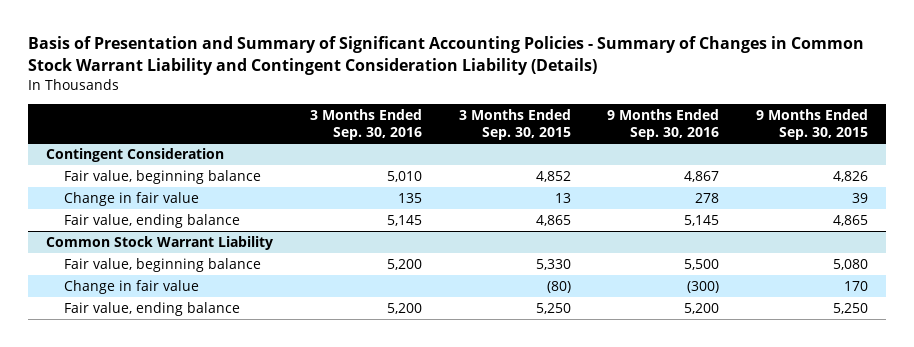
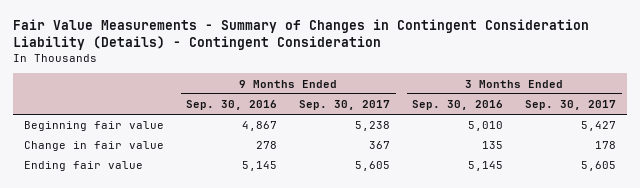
[27,36,864,76] Basis of Presentation and Summary of Significant Accounting Policies - Summary of Changes in Common Stock Warrant Liability and Contingent Consideration Liability (Details) -> [13,19,590,51] Fair Value Measurements - Summary of Changes in Contingent Consideration Liability (Details) - Contingent Consideration
[458,109,571,140] 3 Months Ended Sep. 30, 2015 -> none
[756,109,869,140] 9 Months Ended Sep. 30, 2015 -> none
none -> [299,100,391,111] Sep. 30, 2017
none -> [525,100,617,111] Sep. 30, 2017
[46,147,225,162] Contingent Consideration -> none
[64,169,262,184] Fair value, beginning balance -> [24,121,165,132] Beginning fair value
[46,235,274,250] Common Stock Warrant Liability -> none
[64,257,262,272] Fair value, beginning balance -> none
[64,279,200,294] Change in fair value -> none
[64,301,241,316] Fair value, ending balance -> none
[64,213,241,228] Fair value, ending balance -> [24,161,144,172] Ending fair value

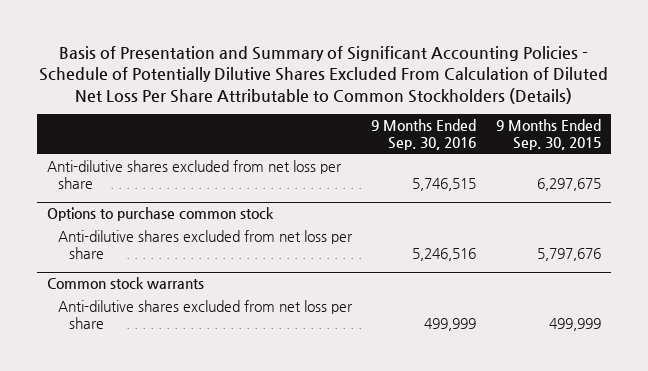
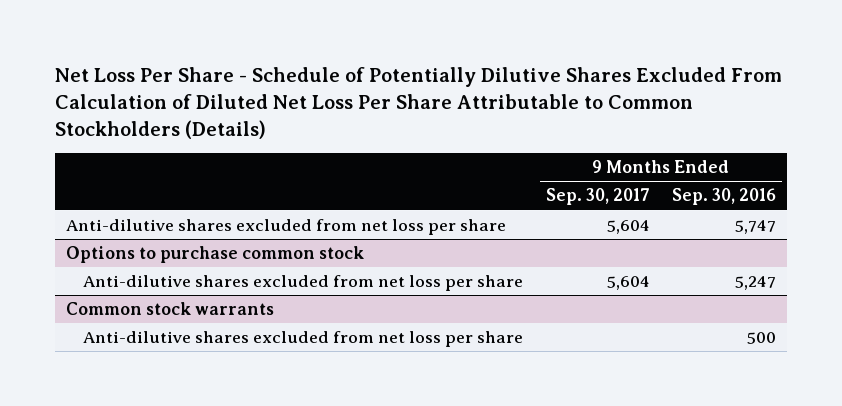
[38,46,608,104] Basis of Presentation and Summary of Significant Accounting Policies - Schedule of Potentially Dilutive Shares Excluded From Calculation of Diluted Net Loss Per Share Attributable to Common Stockholders (Details) -> [54,66,782,139] Net Loss Per Share - Schedule of Potentially Dilutive Shares Excluded From Calculation of Diluted Net Loss Per Share Attributable to Common Stockholders (Details)
[495,119,601,151] 9 Months Ended Sep. 30, 2015 -> none
none -> [545,188,650,206] Sep. 30, 2017
[412,178,477,192] 5,746,515 -> [734,220,776,235] 5,747
[412,248,477,262] 5,246,516 -> [734,276,776,291] 5,247
[424,318,477,332] 499,999 -> [746,332,776,345] 500

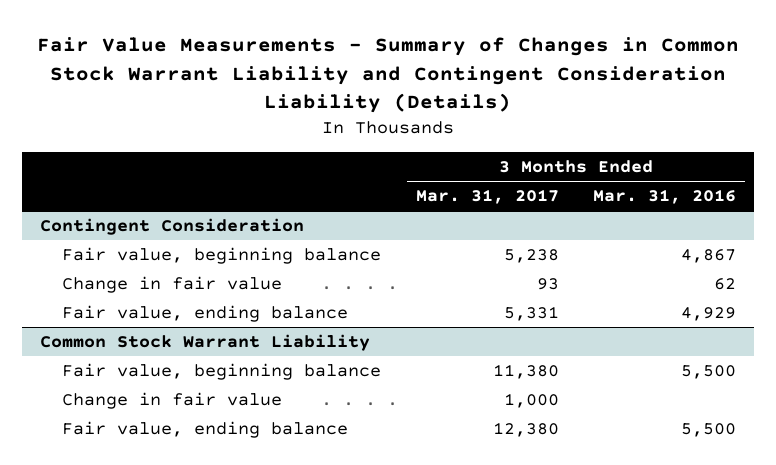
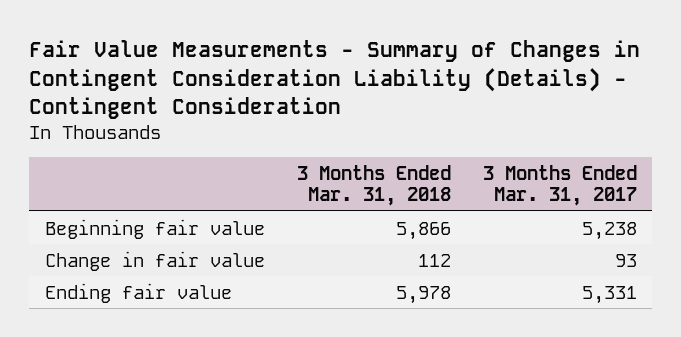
[37,36,740,114] Fair Value Measurements - Summary of Changes in Common Stock Warrant Liability and Contingent Consideration Liability (Details) -> [28,40,640,120] Fair Value Measurements - Summary of Changes in Contingent Consideration Liability (Details) - Contingent Consideration
[593,189,737,205] Mar. 31, 2016 -> none
none -> [296,164,451,207] 3 Months Ended Mar. 31, 2018
[39,218,304,236] Contingent Consideration -> none
[62,247,382,265] Fair value, beginning balance -> [44,218,265,239] Beginning fair value
[39,334,370,352] Common Stock Warrant Liability -> none
[62,363,382,381] Fair value, beginning balance -> none
[62,392,283,410] Change in fair value -> none
[62,421,349,439] Fair value, ending balance -> none
[62,305,349,323] Fair value, ending balance -> [44,282,232,303] Ending fair value

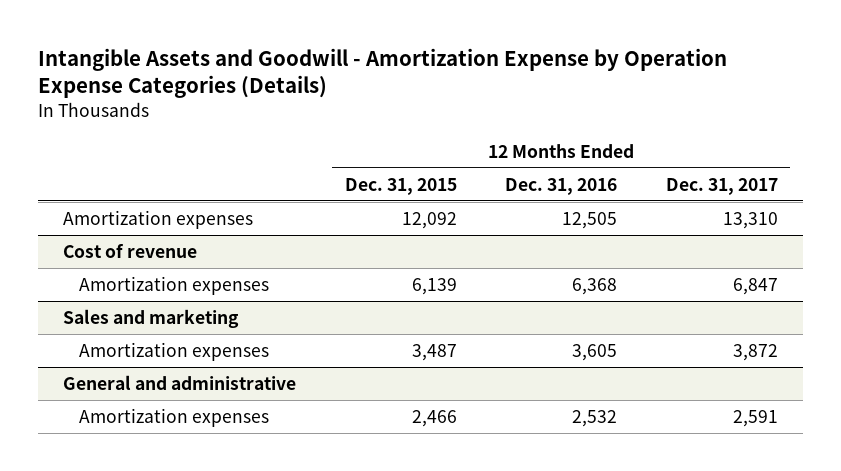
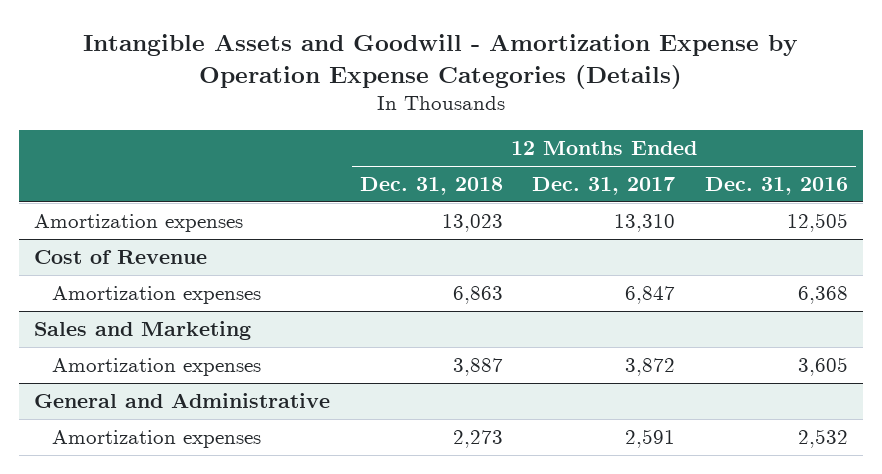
[344,177,457,195] Dec. 31, 2015 -> none
none -> [359,176,503,195] Dec. 31, 2018
[62,242,197,258] Cost of revenue -> [34,249,208,264] Cost of Revenue
[62,308,239,328] Sales and marketing -> [34,320,252,340] Sales and Marketing
[62,374,296,390] General and administrative -> [34,392,331,408] General and Administrative

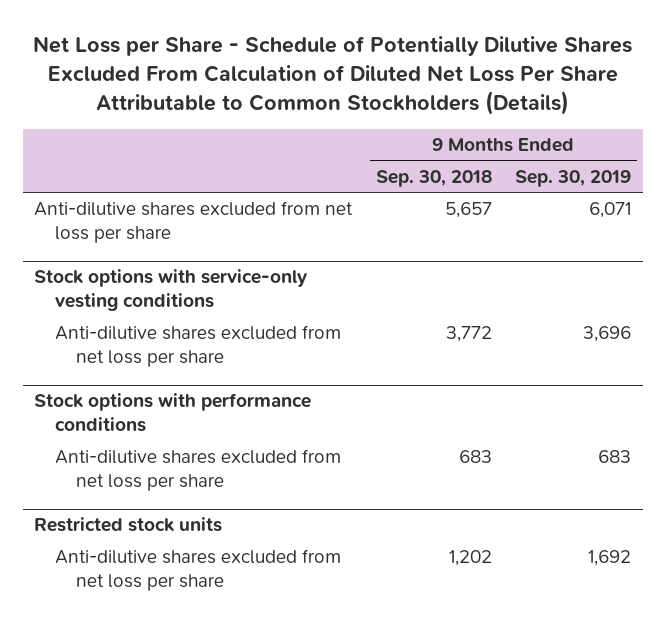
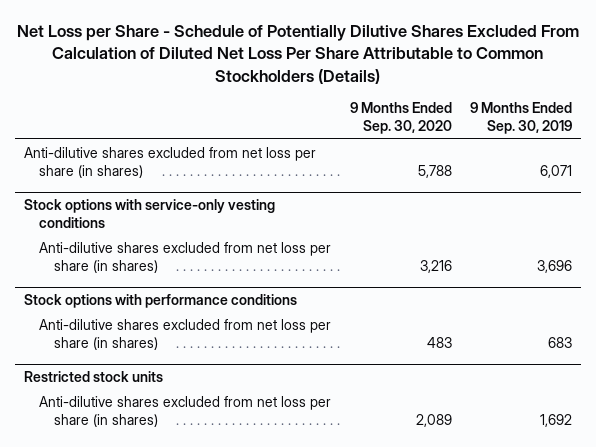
[375,169,492,187] Sep. 30, 2018 -> none
none -> [349,102,452,135] 9 Months Ended Sep. 30, 2020
[34,201,354,244] Anti-dilutive shares excluded from net loss per share -> [24,146,317,178] Anti-dilutive shares excluded from net loss per share (in shares)
[54,325,341,368] Anti-dilutive shares excluded from net loss per share -> [39,241,332,273] Anti-dilutive shares excluded from net loss per share (in shares)
[54,449,341,492] Anti-dilutive shares excluded from net loss per share -> [39,318,332,350] Anti-dilutive shares excluded from net loss per share (in shares)
[54,549,341,592] Anti-dilutive shares excluded from net loss per share -> [39,395,332,427] Anti-dilutive shares excluded from net loss per share (in shares)

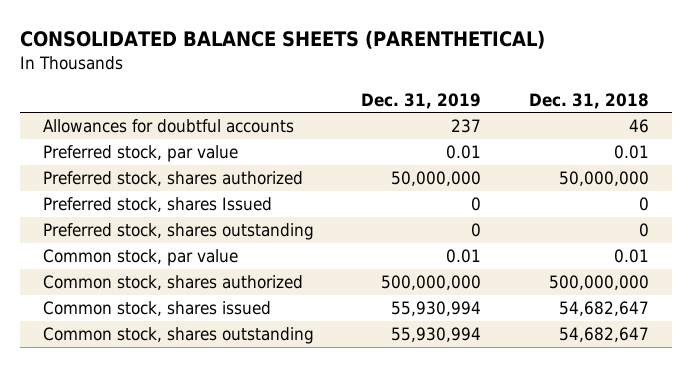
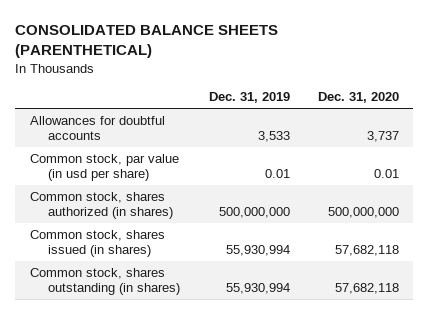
[528,92,649,109] Dec. 31, 2018 -> none
none -> [317,92,399,104] Dec. 31, 2020
[43,145,239,163] Preferred stock, par value -> none
[43,171,304,187] Preferred stock, shares authorized -> none
[43,197,273,213] Preferred stock, shares Issued -> none
[43,223,315,241] Preferred stock, shares outstanding -> none
[451,119,482,134] 237 -> [257,131,290,143] 3,533
[43,249,239,267] Common stock, par value -> [29,153,179,182] Common stock, par value (in usd per share)
[43,275,304,291] Common stock, shares authorized -> [29,191,174,220] Common stock, shares authorized (in shares)
[43,301,272,317] Common stock, shares issued -> [29,229,165,258] Common stock, shares issued (in shares)
[43,327,315,345] Common stock, shares outstanding -> [29,267,181,296] Common stock, shares outstanding (in shares)

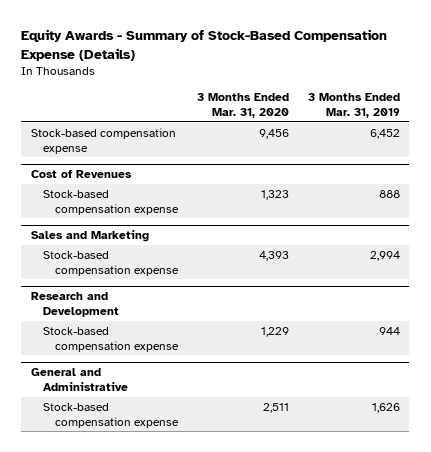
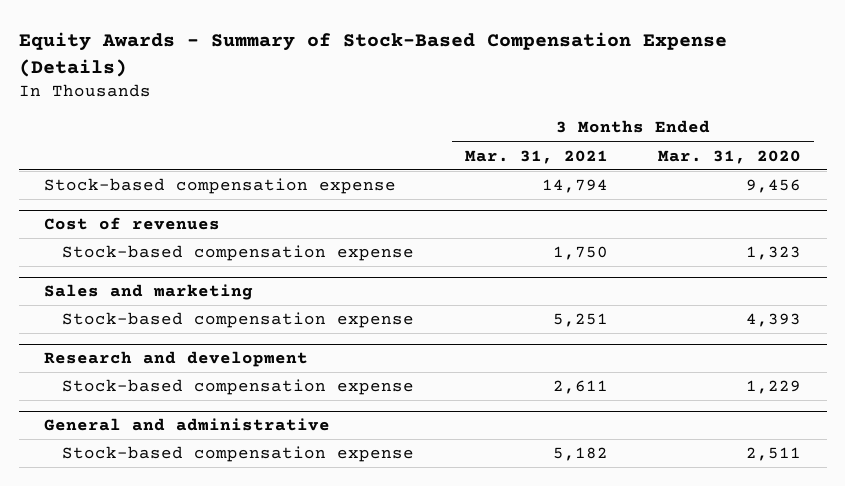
[307,93,400,118] 3 Months Ended Mar. 31, 2019 -> none
none -> [464,149,608,164] Mar. 31, 2021
[30,169,132,179] Cost of Revenues -> [44,217,221,231] Cost of revenues
[30,230,149,243] Sales and Marketing -> [44,284,254,301] Sales and marketing
[30,292,119,318] Research and Development -> [44,351,309,368] Research and development
[30,368,128,392] General and Administrative -> [44,418,331,432] General and administrative

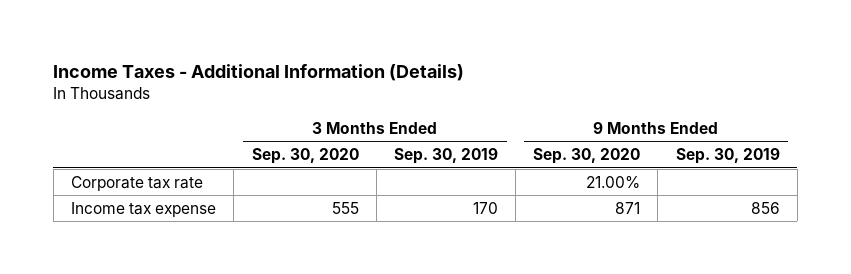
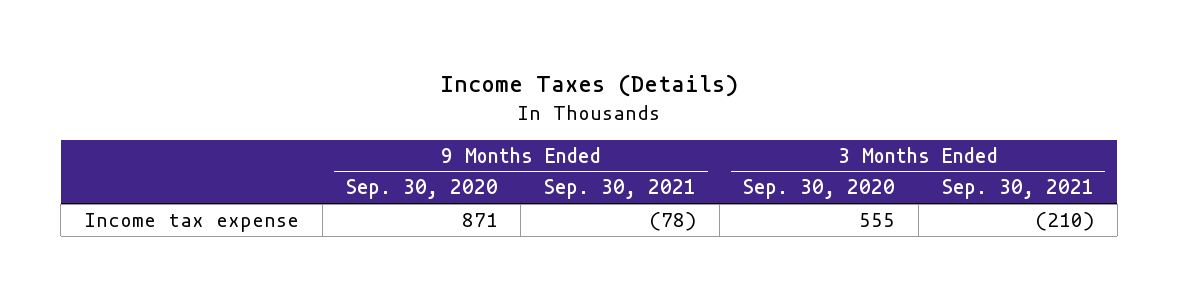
[53,63,465,81] Income Taxes - Additional Information (Details) -> [439,74,738,98] Income Taxes (Details)
[393,148,498,165] Sep. 30, 2019 -> none
[675,148,780,165] Sep. 30, 2019 -> none
none -> [544,179,697,200] Sep. 30, 2021
none -> [941,179,1094,200] Sep. 30, 2021
[71,175,204,191] Corporate tax rate -> none

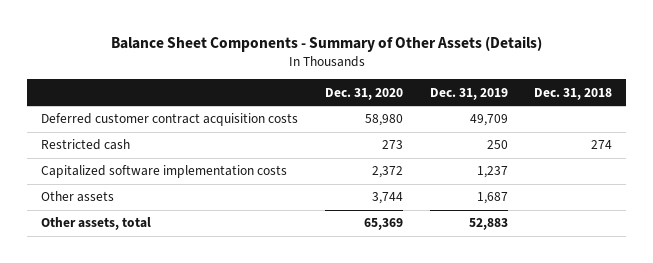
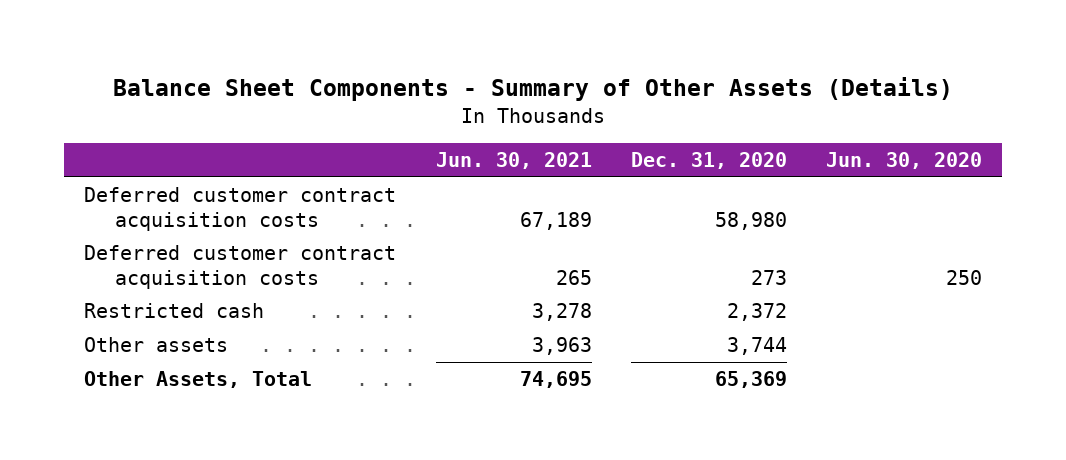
[429,87,508,100] Dec. 31, 2019 -> none
[534,87,613,100] Dec. 31, 2018 -> none
none -> [435,152,592,170] Jun. 30, 2021
none -> [826,152,983,170] Jun. 30, 2020
[40,165,287,179] Capitalized software implementation costs -> none
none -> [84,245,397,289] Deferred customer contract acquisition costs
[381,140,403,150] 273 -> [726,303,787,322] 2,372
[40,217,151,231] Other assets, total -> [84,371,313,389] Other Assets, Total

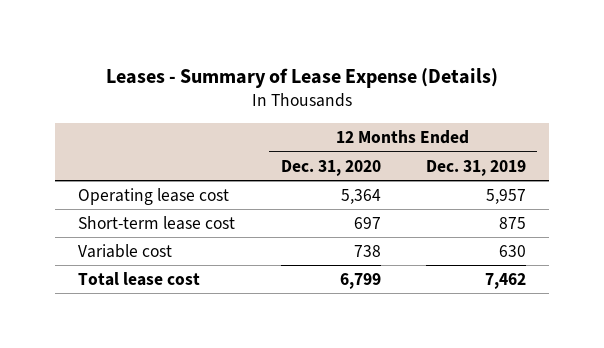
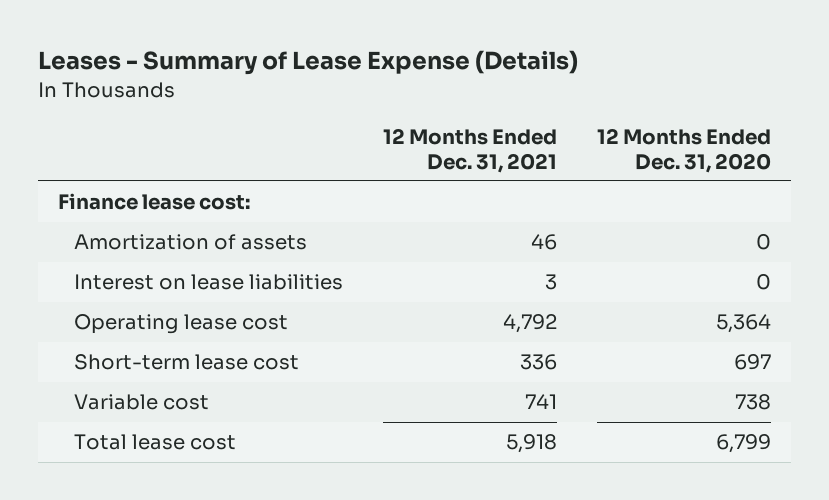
[425,159,526,176] Dec. 31, 2019 -> none
none -> [382,128,557,173] 12 Months Ended Dec. 31, 2021
none -> [57,193,250,211] Finance lease cost:
none -> [74,234,308,251] Amortization of assets
none -> [74,274,344,291] Interest on lease liabilities

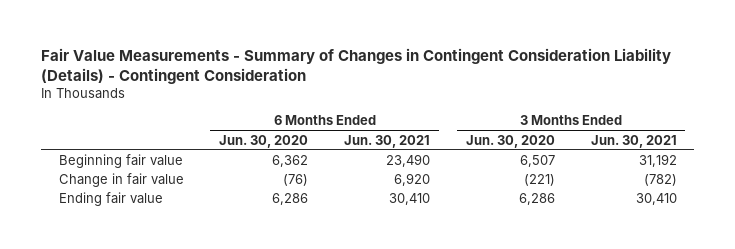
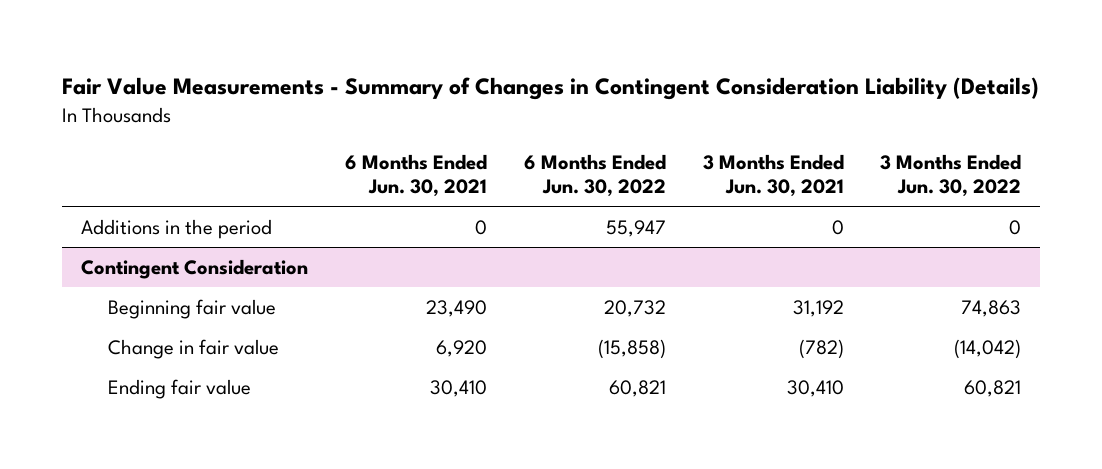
[40,47,671,84] Fair Value Measurements - Summary of Changes in Contingent Consideration Liability (Details) - Contingent Consideration -> [62,77,1040,101] Fair Value Measurements - Summary of Changes in Contingent Consideration Liability (Details)
[219,134,309,148] Jun. 30, 2020 -> none
[465,134,555,148] Jun. 30, 2020 -> none
none -> [523,154,666,198] 6 Months Ended Jun. 30, 2022
none -> [880,154,1022,198] 3 Months Ended Jun. 30, 2022
none -> [80,218,272,239] Additions in the period
none -> [80,258,308,279] Contingent Consideration

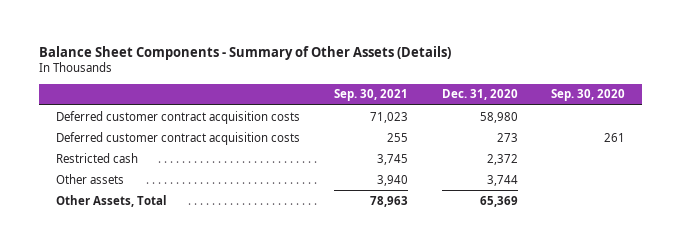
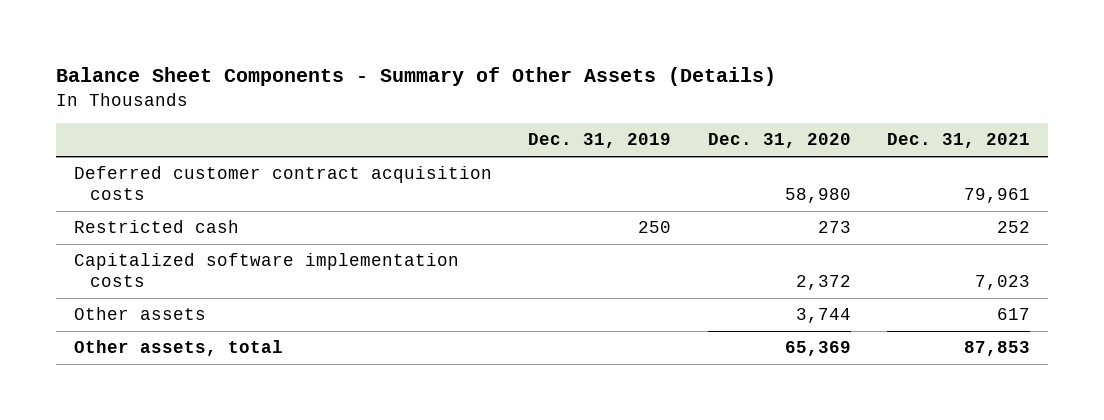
[333,89,408,102] Sep. 30, 2021 -> none
[551,89,626,102] Sep. 30, 2020 -> none
none -> [528,133,672,149] Dec. 31, 2019
none -> [887,133,1031,149] Dec. 31, 2021
[55,131,300,145] Deferred customer contract acquisition costs -> [73,220,239,234] Restricted cash
[55,152,138,163] Restricted cash -> [73,253,459,288] Capitalized software implementation costs
[55,194,167,207] Other Assets, Total -> [73,340,283,357] Other assets, total

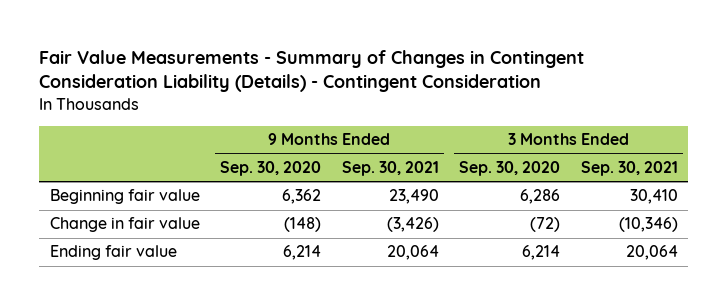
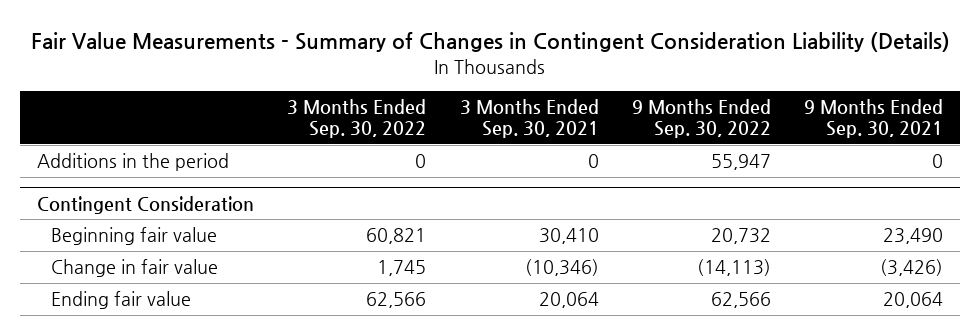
[39,49,585,93] Fair Value Measurements - Summary of Changes in Contingent Consideration Liability (Details) - Contingent Consideration -> [31,32,951,53] Fair Value Measurements - Summary of Changes in Contingent Consideration Liability (Details)
[220,160,322,176] Sep. 30, 2020 -> none
[459,160,561,176] Sep. 30, 2020 -> none
none -> [287,98,427,139] 3 Months Ended Sep. 30, 2022
none -> [631,98,771,139] 9 Months Ended Sep. 30, 2022
none -> [36,153,229,172] Additions in the period
none -> [36,195,254,214] Contingent Consideration

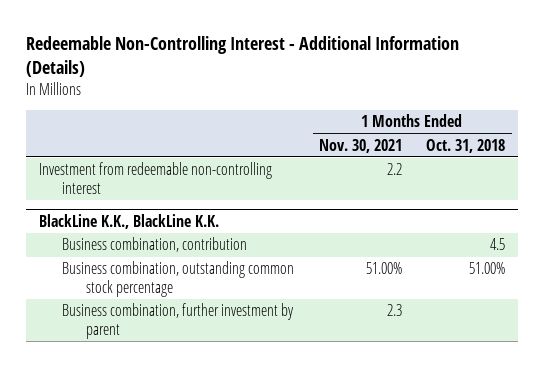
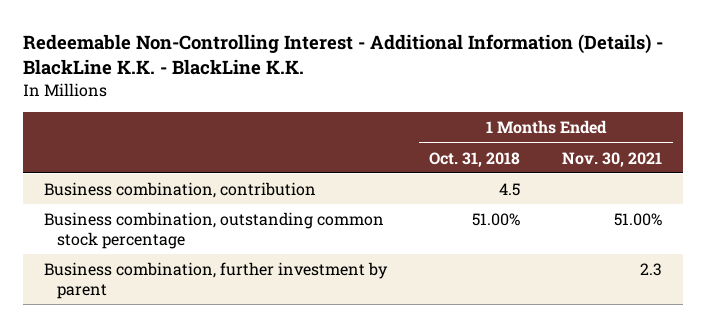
[26,36,460,77] Redeemable Non-Controlling Interest - Additional Information (Details) -> [23,33,664,75] Redeemable Non-Controlling Interest - Additional Information (Details) - BlackLine K.K. - BlackLine K.K.
[38,162,272,194] Investment from redeemable non-controlling interest -> none
[38,213,219,229] BlackLine K.K., BlackLine K.K. -> none

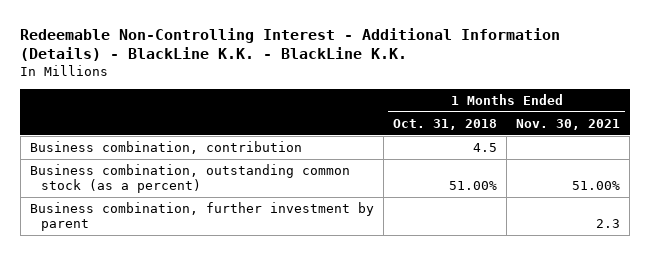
[44,212,385,249] Business combination, outstanding common stock percentage -> [29,164,350,193] Business combination, outstanding common stock (as a percent)

